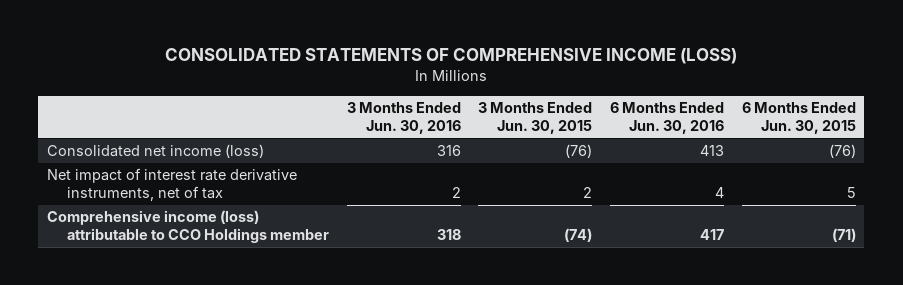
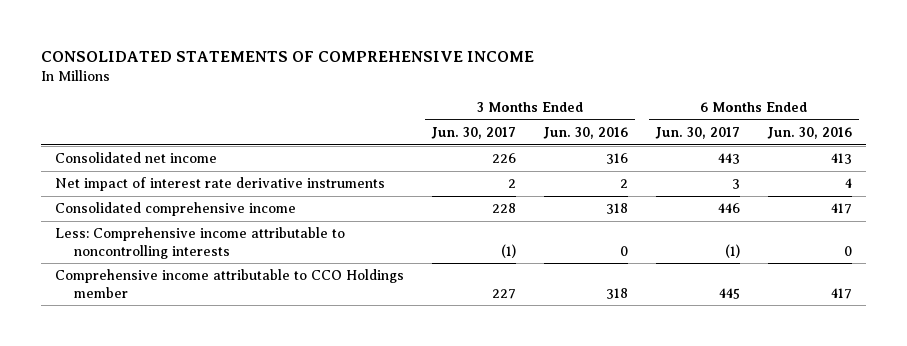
[165,48,738,65] CONSOLIDATED STATEMENTS OF COMPREHENSIVE INCOME (LOSS) -> [40,51,534,63] CONSOLIDATED STATEMENTS OF COMPREHENSIVE INCOME
[478,102,593,135] 3 Months Ended Jun. 30, 2015 -> none
[741,102,856,135] 6 Months Ended Jun. 30, 2015 -> none
none -> [430,126,516,139] Jun. 30, 2017
none -> [655,126,741,139] Jun. 30, 2017
[47,144,265,159] Consolidated net income (loss) -> [54,152,217,164] Consolidated net income
[47,168,298,202] Net impact of interest rate derivative instruments, net of tax -> [54,177,385,192] Net impact of interest rate derivative instruments
none -> [54,202,296,217] Consolidated comprehensive income
none -> [54,227,345,259] Less: Comprehensive income attributable to noncontrolling interests
[47,210,330,244] Comprehensive income (loss) attributable to CCO Holdings member -> [54,269,404,298] Comprehensive income attributable to CCO Holdings member

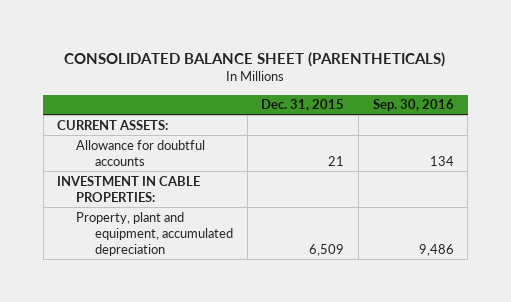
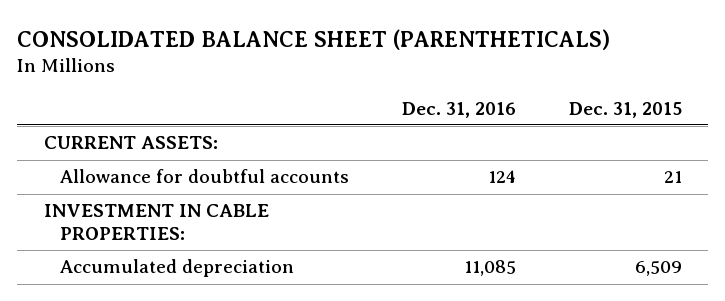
[372,99,454,112] Sep. 30, 2016 -> none
none -> [401,101,516,118] Dec. 31, 2016
[76,211,233,256] Property, plant and equipment, accumulated depreciation -> [59,259,294,278] Accumulated depreciation

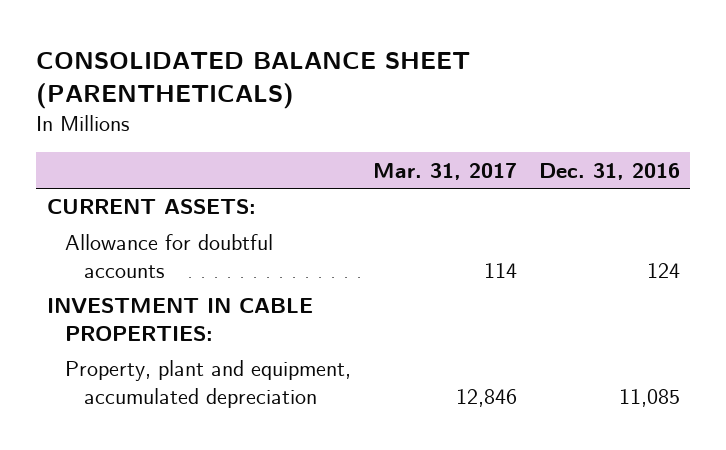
[568,101,682,118] Dec. 31, 2015 -> none
none -> [372,162,517,180] Mar. 31, 2017
[59,259,294,278] Accumulated depreciation -> [65,360,352,408] Property, plant and equipment, accumulated depreciation

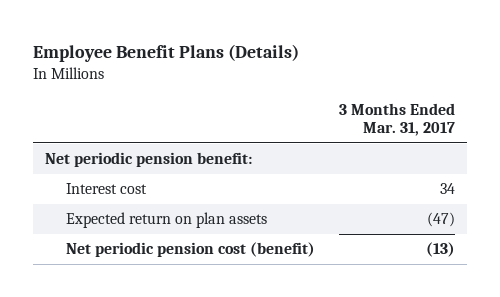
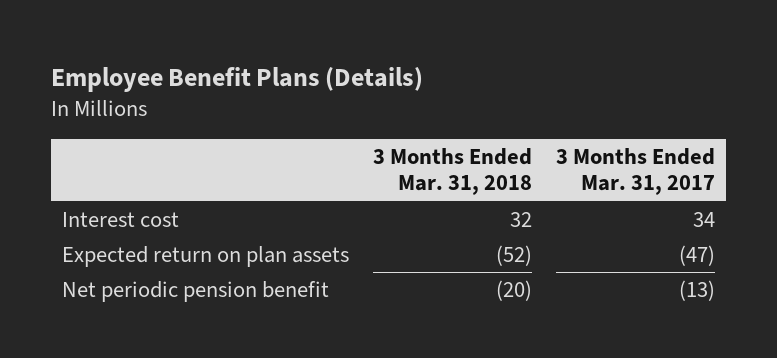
none -> [372,148,532,196] 3 Months Ended Mar. 31, 2018
[45,152,253,168] Net periodic pension benefit: -> none
[65,242,315,258] Net periodic pension cost (benefit) -> [62,281,330,303] Net periodic pension benefit

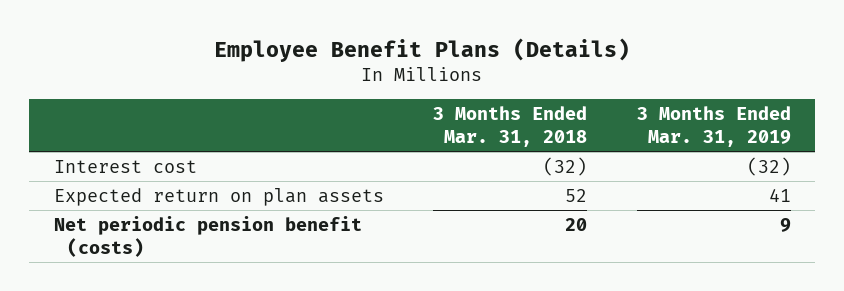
[555,148,715,196] 3 Months Ended Mar. 31, 2017 -> none
none -> [636,106,791,148] 3 Months Ended Mar. 31, 2019
[509,212,532,228] 32 -> [543,156,588,176] (32)
[495,245,532,267] (52) -> [565,188,588,202] 52
[62,281,330,303] Net periodic pension benefit -> [53,215,362,257] Net periodic pension benefit (costs)
[495,280,532,302] (20) -> [565,217,588,231] 20

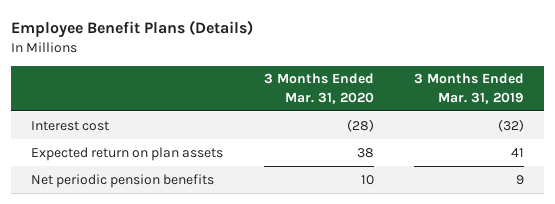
[433,106,588,148] 3 Months Ended Mar. 31, 2018 -> none
none -> [263,73,374,104] 3 Months Ended Mar. 31, 2020
[53,215,362,257] Net periodic pension benefit (costs) -> [31,173,215,188] Net periodic pension benefits

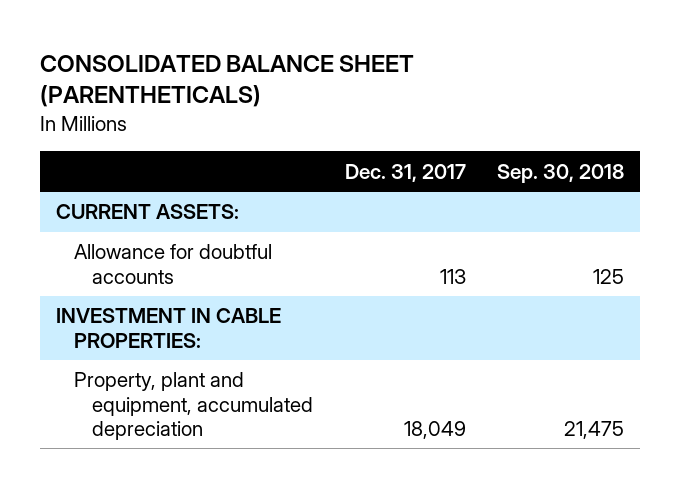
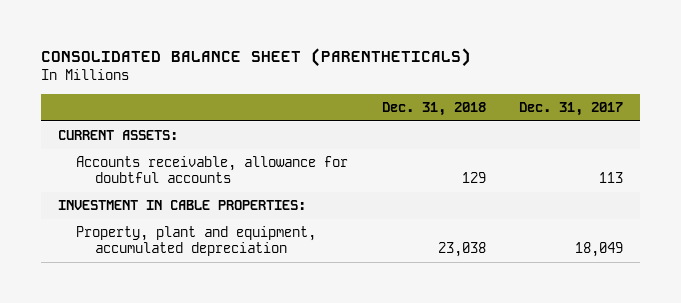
[496,163,624,183] Sep. 30, 2018 -> none
none -> [381,102,486,117] Dec. 31, 2018
[74,244,273,284] Allowance for doubtful accounts -> [76,156,349,184] Accounts receivable, allowance for doubtful accounts

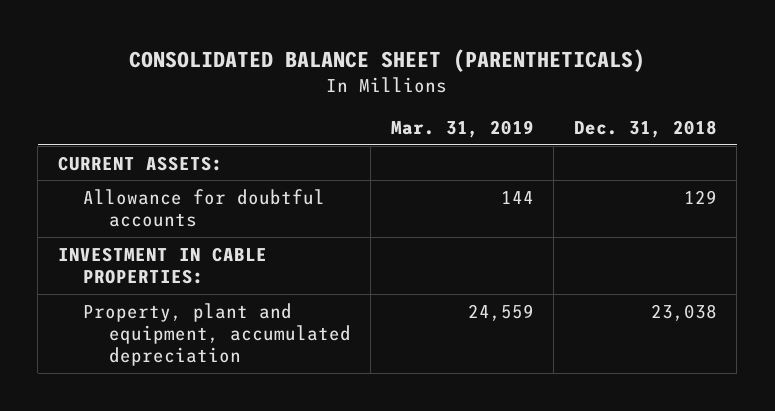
[519,102,624,117] Dec. 31, 2017 -> none
none -> [390,120,534,139] Mar. 31, 2019
[76,156,349,184] Accounts receivable, allowance for doubtful accounts -> [83,188,326,228] Allowance for doubtful accounts

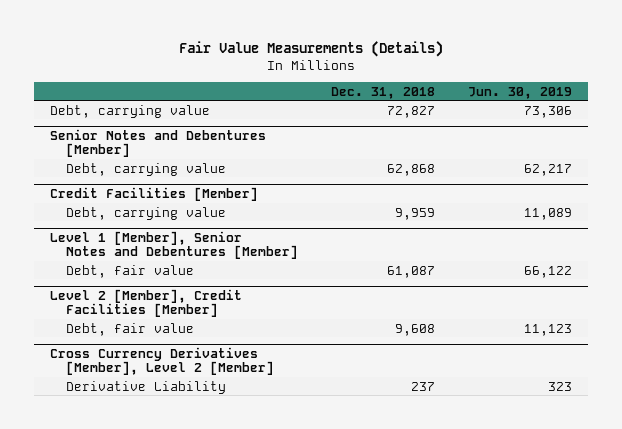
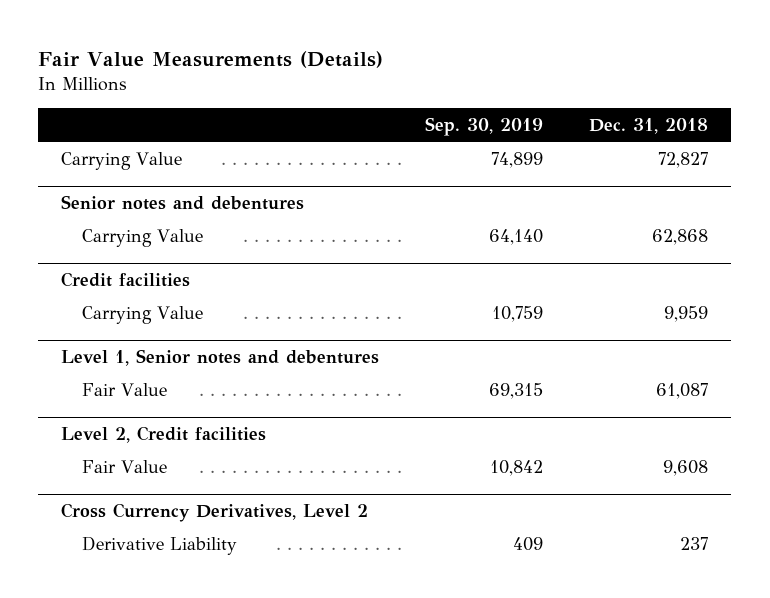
[467,86,572,99] Jun. 30, 2019 -> none
none -> [425,116,544,136] Sep. 30, 2019
[50,104,211,118] Debt, carrying value -> [61,151,183,170] Carrying Value
[50,128,267,157] Senior Notes and Debentures [Member] -> [61,194,305,210] Senior notes and debentures
[66,162,227,176] Debt, carrying value -> [82,228,204,247] Carrying Value
[50,186,259,201] Credit Facilities [Member] -> [61,271,191,287] Credit facilities
[66,206,227,220] Debt, carrying value -> [82,305,204,324] Carrying Value
[50,230,299,259] Level 1 [Member], Senior Notes and Debentures [Member] -> [61,348,380,366] Level 1, Senior notes and debentures
[66,264,195,278] Debt, fair value -> [82,382,168,396] Fair Value
[50,288,243,317] Level 2 [Member], Credit Facilities [Member] -> [61,425,267,443] Level 2, Credit facilities
[66,322,195,336] Debt, fair value -> [82,459,168,473] Fair Value
[50,346,275,375] Cross Currency Derivatives [Member], Level 2 [Member] -> [61,502,369,522] Cross Currency Derivatives, Level 2

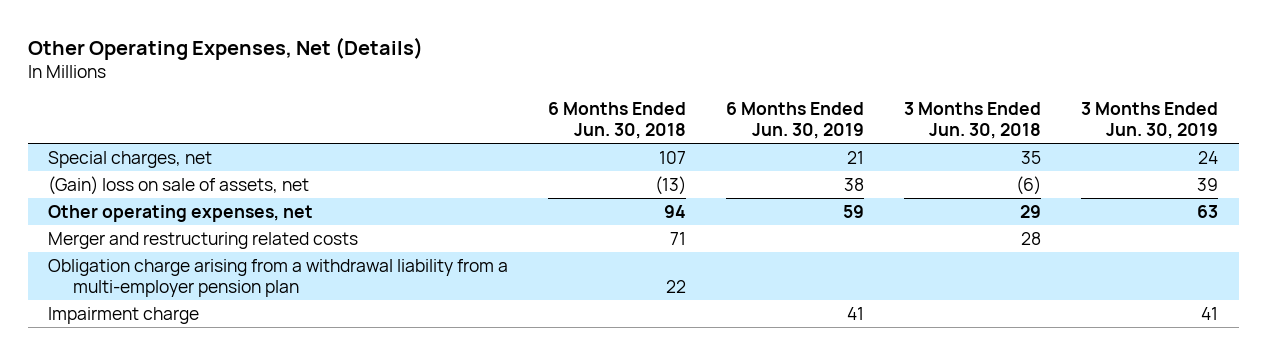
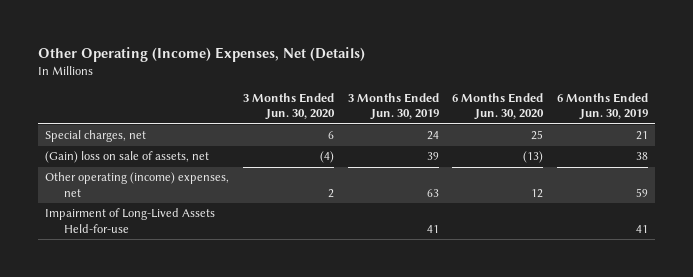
[27,36,423,60] Other Operating Expenses, Net (Details) -> [37,46,365,62] Other Operating (Income) Expenses, Net (Details)
[547,102,686,140] 6 Months Ended Jun. 30, 2018 -> none
[904,102,1042,140] 3 Months Ended Jun. 30, 2018 -> none
none -> [242,92,335,121] 3 Months Ended Jun. 30, 2020
none -> [452,92,545,121] 6 Months Ended Jun. 30, 2020
[47,231,358,249] Merger and restructuring related costs -> none
[47,258,508,297] Obligation charge arising from a withdrawal liability from a multi-employer pension plan -> none
[47,204,313,222] Other operating expenses, net -> [44,172,229,198] Other operating (income) expenses, net
[47,306,199,324] Impairment charge -> [44,208,215,234] Impairment of Long-Lived Assets Held-for-use

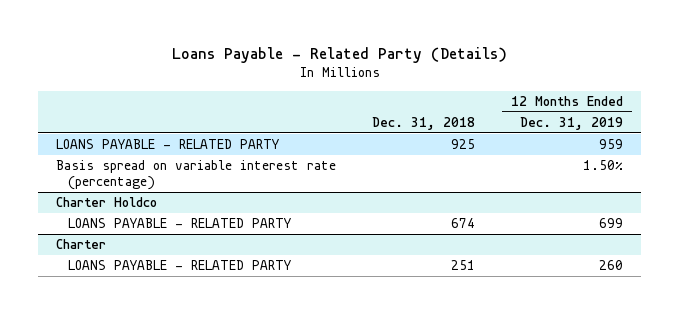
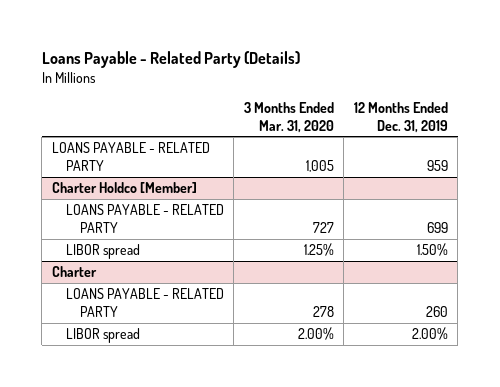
[372,116,476,130] Dec. 31, 2018 -> none
none -> [243,101,334,133] 3 Months Ended Mar. 31, 2020
[56,160,337,191] Basis spread on variable interest rate (percentage) -> none
[56,197,158,208] Charter Holdco -> [51,182,197,194] Charter Holdco [Member]
none -> [65,244,140,260] LIBOR spread
none -> [65,328,140,344] LIBOR spread

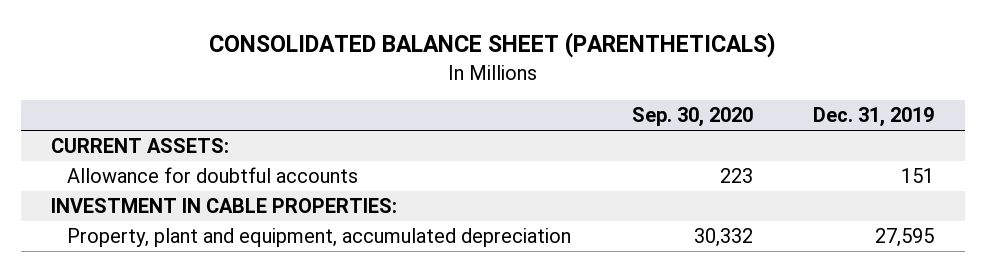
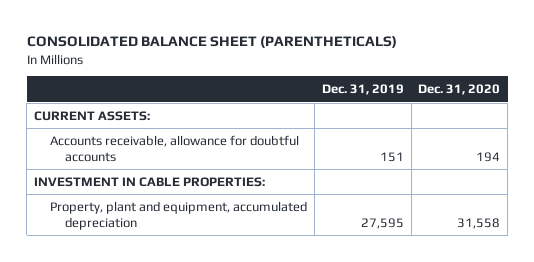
[631,107,753,128] Sep. 30, 2020 -> none
none -> [418,84,501,96] Dec. 31, 2020
[67,167,359,184] Allowance for doubtful accounts -> [49,134,299,162] Accounts receivable, allowance for doubtful accounts

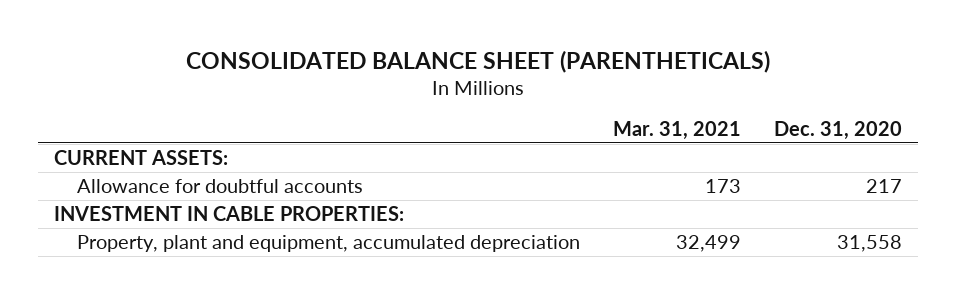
[321,84,404,96] Dec. 31, 2019 -> none
none -> [612,120,741,140] Mar. 31, 2021
[49,134,299,162] Accounts receivable, allowance for doubtful accounts -> [77,179,364,194] Allowance for doubtful accounts
[476,151,501,162] 194 -> [865,179,902,194] 217

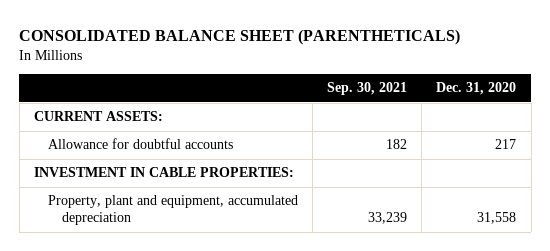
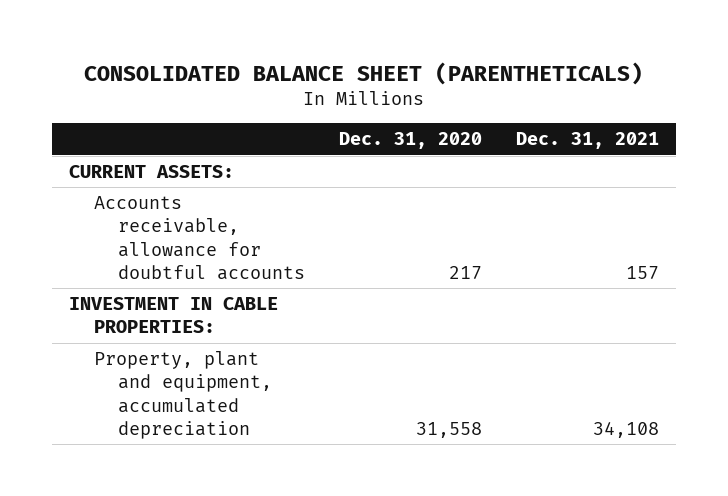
[327,82,408,96] Sep. 30, 2021 -> none
none -> [515,132,659,150] Dec. 31, 2021
[47,138,233,150] Allowance for doubtful accounts -> [93,196,305,280] Accounts receivable, allowance for doubtful accounts

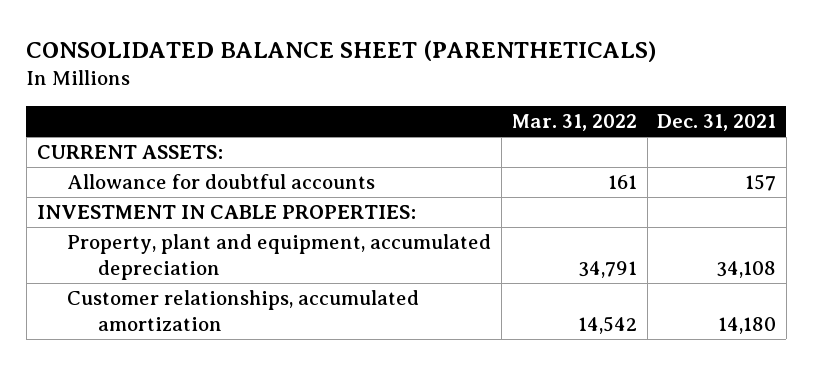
[338,132,482,150] Dec. 31, 2020 -> none
none -> [511,113,637,131] Mar. 31, 2022
[93,196,305,280] Accounts receivable, allowance for doubtful accounts -> [67,174,376,190] Allowance for doubtful accounts
none -> [67,290,420,331] Customer relationships, accumulated amortization

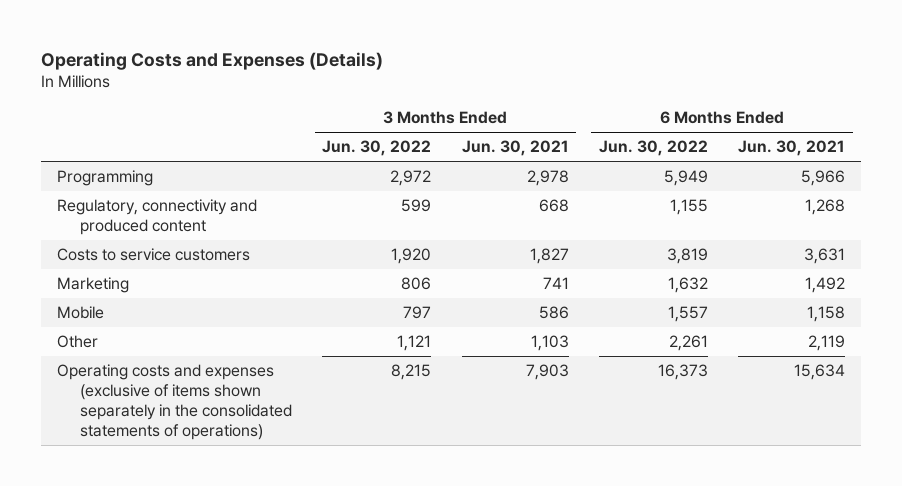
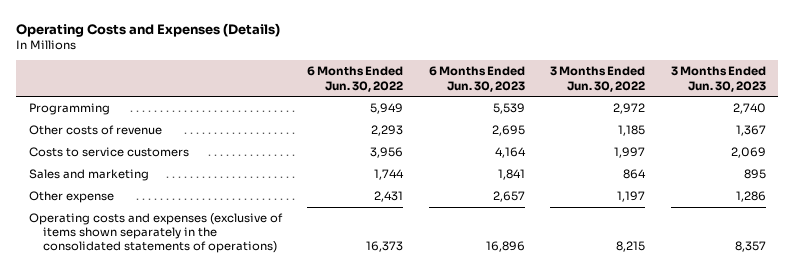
[461,140,569,157] Jun. 30, 2021 -> none
[738,140,846,157] Jun. 30, 2021 -> none
none -> [428,66,525,92] 6 Months Ended Jun. 30, 2023
none -> [670,66,766,92] 3 Months Ended Jun. 30, 2023
[56,199,257,236] Regulatory, connectivity and produced content -> none
[56,306,104,320] Mobile -> none
none -> [28,125,162,136] Other costs of revenue
[391,248,432,265] 1,920 -> [614,147,646,159] 1,997
[667,248,709,265] 3,819 -> [370,147,404,159] 3,956
[56,277,129,294] Marketing -> [28,169,149,182] Sales and marketing
[401,277,432,291] 806 -> [623,169,647,180] 864
[668,277,709,294] 1,632 -> [374,169,405,181] 1,744
[56,335,98,349] Other -> [28,191,114,204] Other expense
[397,335,432,352] 1,121 -> [617,191,646,203] 1,197
[669,335,709,352] 2,261 -> [374,191,404,203] 2,431

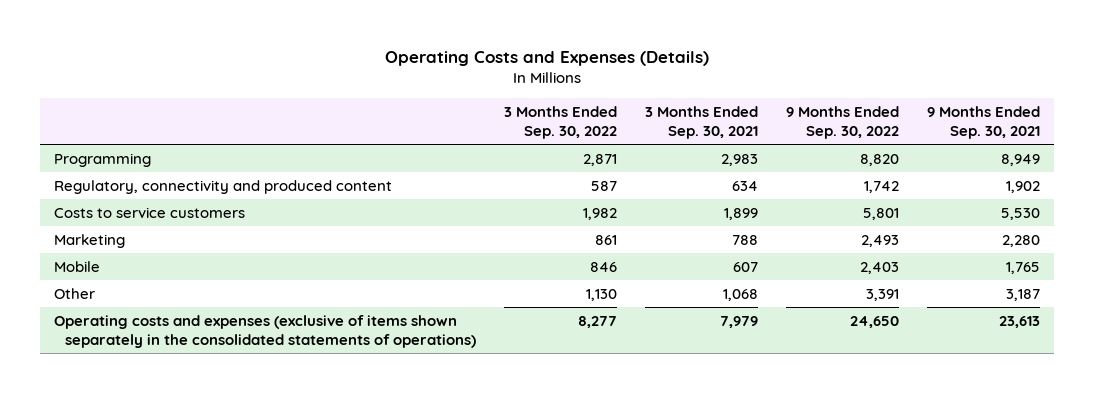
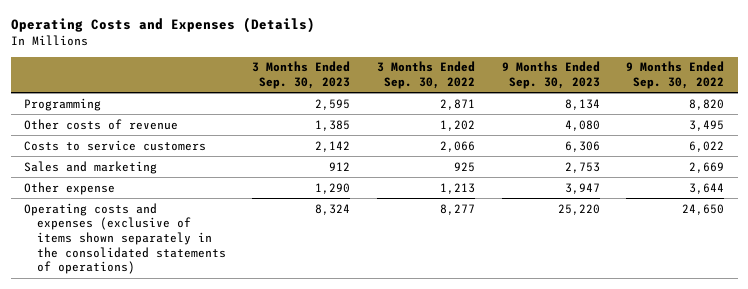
[644,105,758,140] 3 Months Ended Sep. 30, 2021 -> none
[926,105,1040,140] 9 Months Ended Sep. 30, 2021 -> none
none -> [252,61,351,89] 3 Months Ended Sep. 30, 2023
none -> [501,61,600,89] 9 Months Ended Sep. 30, 2023
[53,179,392,194] Regulatory, connectivity and produced content -> none
[53,260,100,272] Mobile -> none
none -> [24,118,179,130] Other costs of revenue
[583,207,618,220] 1,982 -> [440,140,476,152] 2,066
[862,207,899,220] 5,801 -> [689,140,725,152] 6,022
[53,233,125,248] Marketing -> [24,160,158,174] Sales and marketing
[595,234,618,245] 861 -> [454,161,476,172] 925
[860,234,899,247] 2,493 -> [689,161,725,173] 2,669
[53,287,95,299] Other -> [24,181,116,195] Other expense
[586,288,618,301] 1,130 -> [440,182,476,194] 1,213
[865,288,899,301] 3,391 -> [689,182,725,194] 3,644

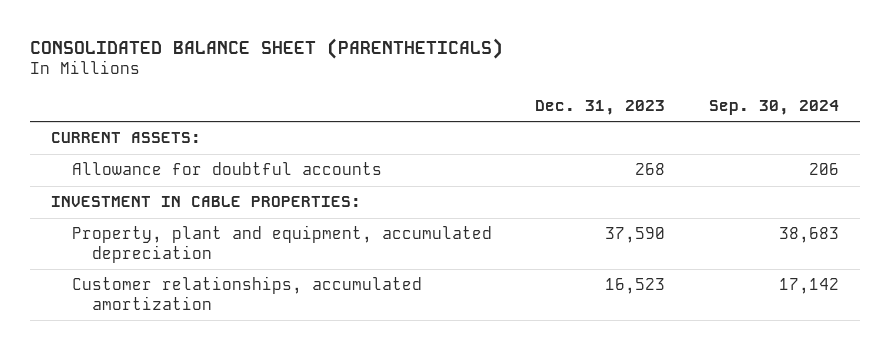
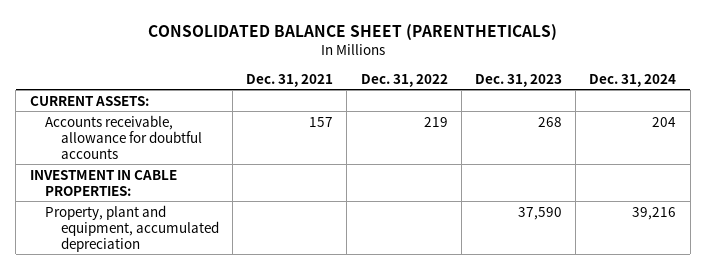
[708,99,839,115] Sep. 30, 2024 -> none
none -> [246,73,334,87] Dec. 31, 2021
none -> [360,73,448,87] Dec. 31, 2022
none -> [589,73,677,87] Dec. 31, 2024
[71,162,382,176] Allowance for doubtful accounts -> [45,114,202,159] Accounts receivable, allowance for doubtful accounts
[71,276,422,310] Customer relationships, accumulated amortization -> none

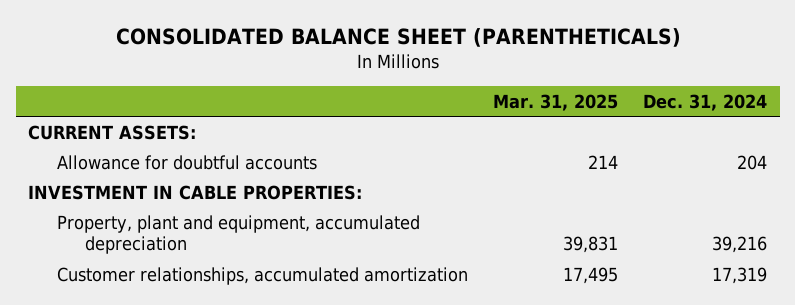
[246,73,334,87] Dec. 31, 2021 -> none
[360,73,448,87] Dec. 31, 2022 -> none
[474,73,562,87] Dec. 31, 2023 -> none
none -> [492,93,618,111] Mar. 31, 2025
[45,114,202,159] Accounts receivable, allowance for doubtful accounts -> [56,154,317,170] Allowance for doubtful accounts
none -> [56,266,468,285] Customer relationships, accumulated amortization

